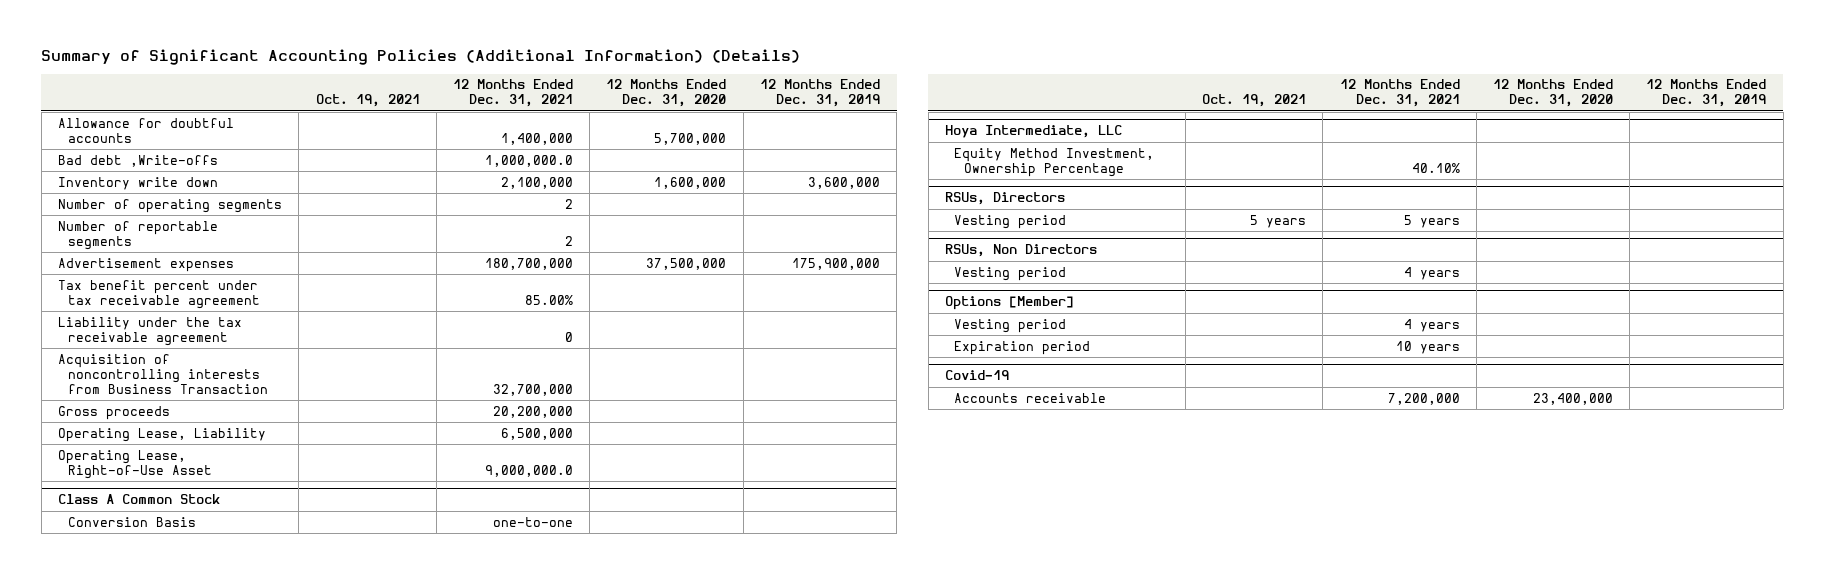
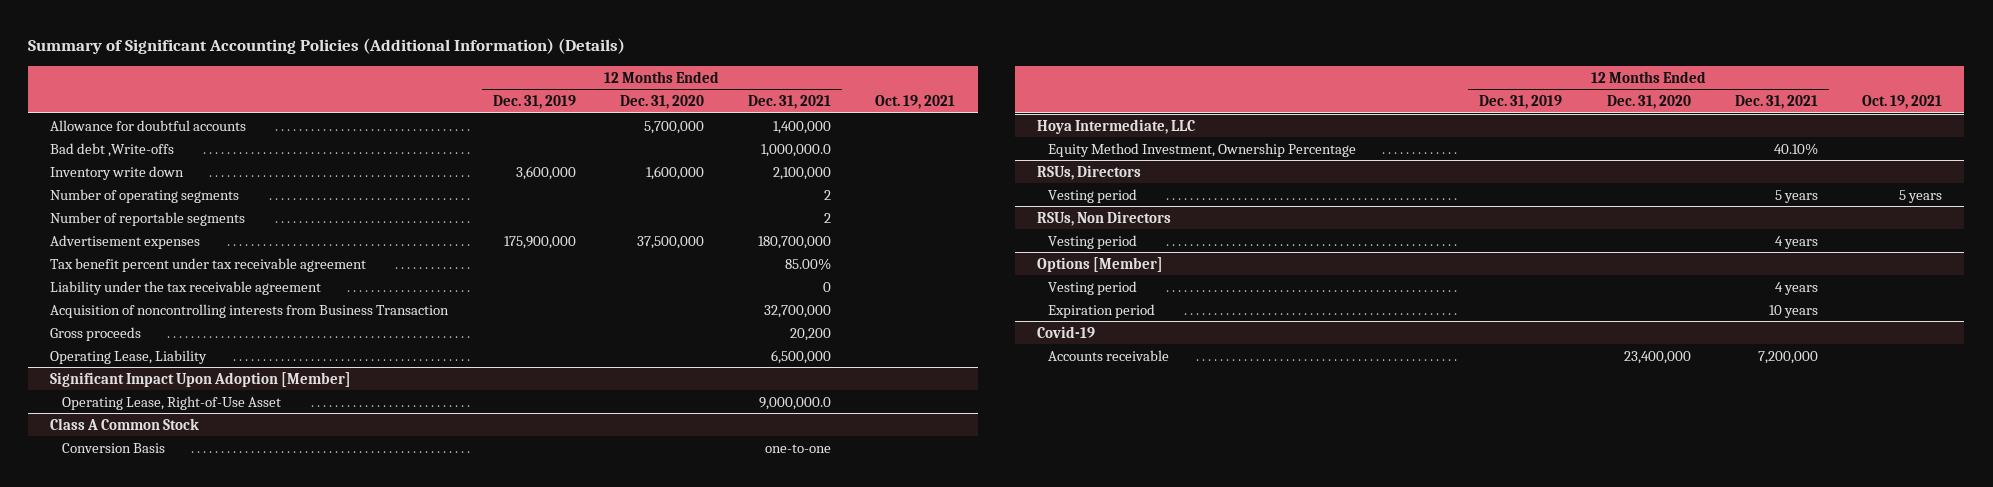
[492,405,573,418] 20,200,000 -> [790,327,832,341] 20,200
none -> [50,371,352,387] Significant Impact Upon Adoption [Member]

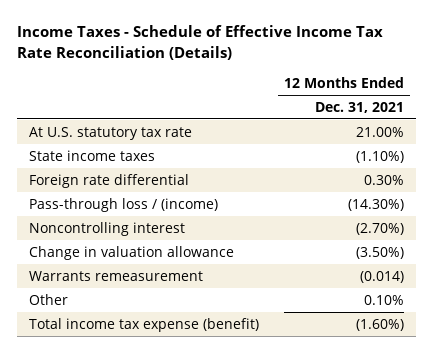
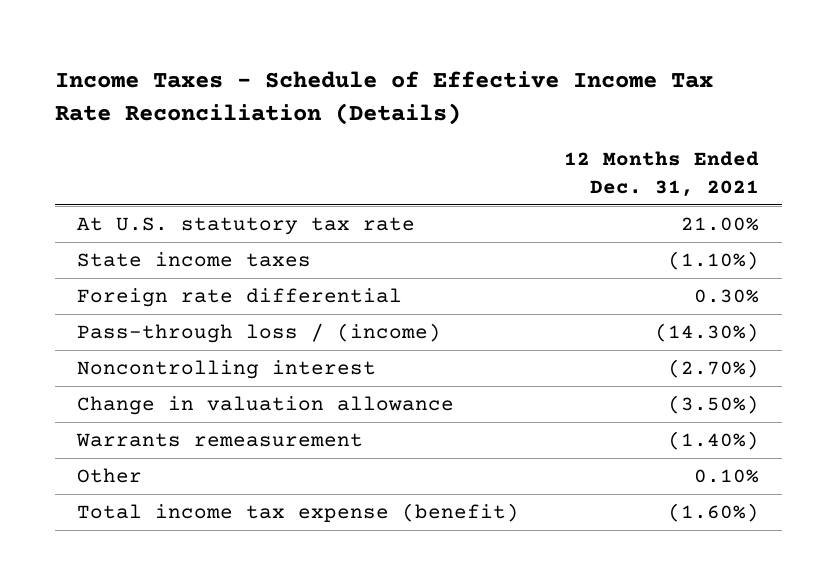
[359,270,404,283] (0.014) -> [668,431,760,451] (1.40%)

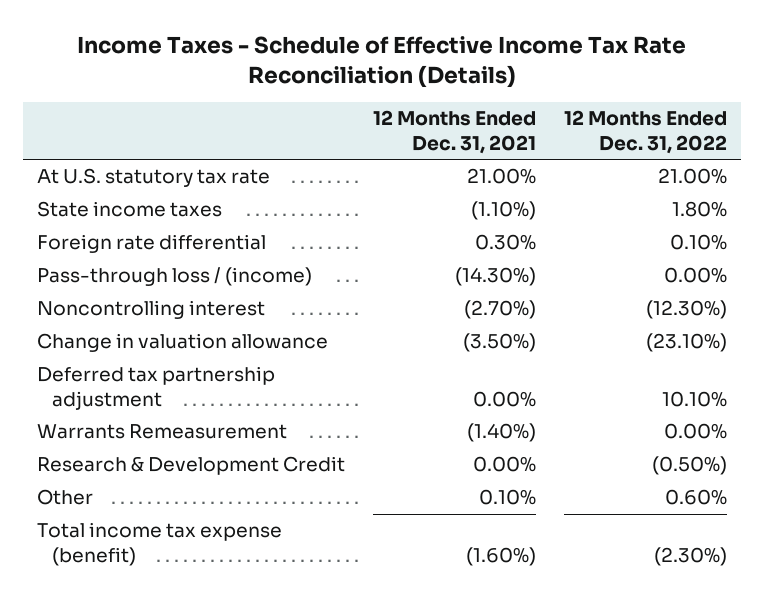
none -> [563,109,727,154] 12 Months Ended Dec. 31, 2022
none -> [37,366,276,411] Deferred tax partnership adjustment
[76,433,364,448] Warrants remeasurement -> [37,424,288,440] Warrants Remeasurement
none -> [37,456,346,476] Research & Development Credit

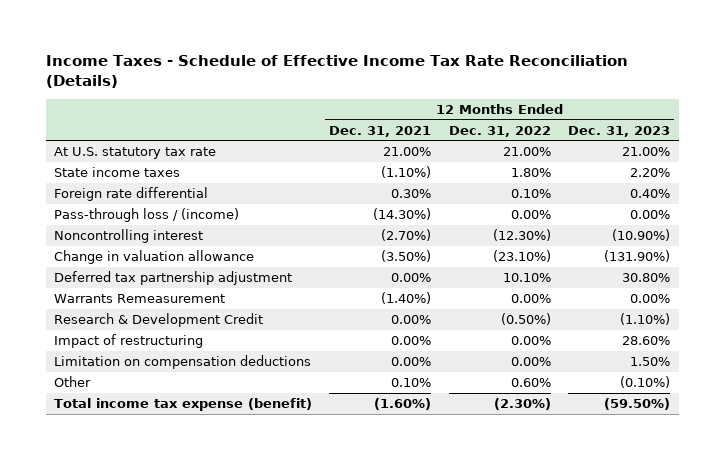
none -> [567,125,670,137] Dec. 31, 2023
none -> [54,334,204,349] Impact of restructuring
none -> [54,355,312,370] Limitation on compensation deductions

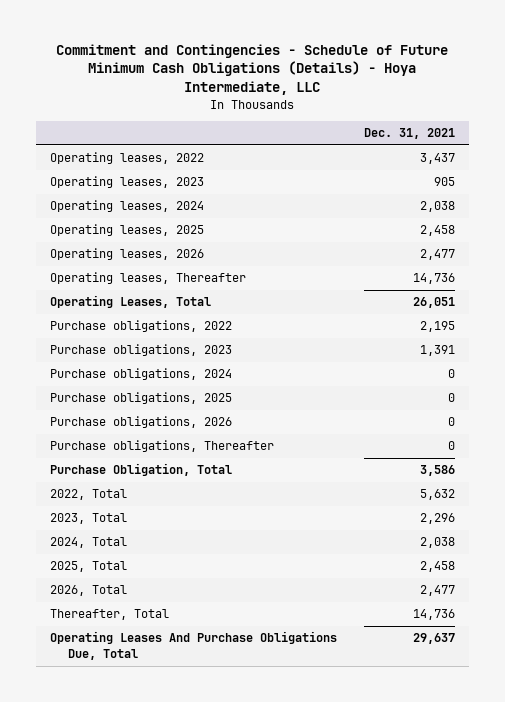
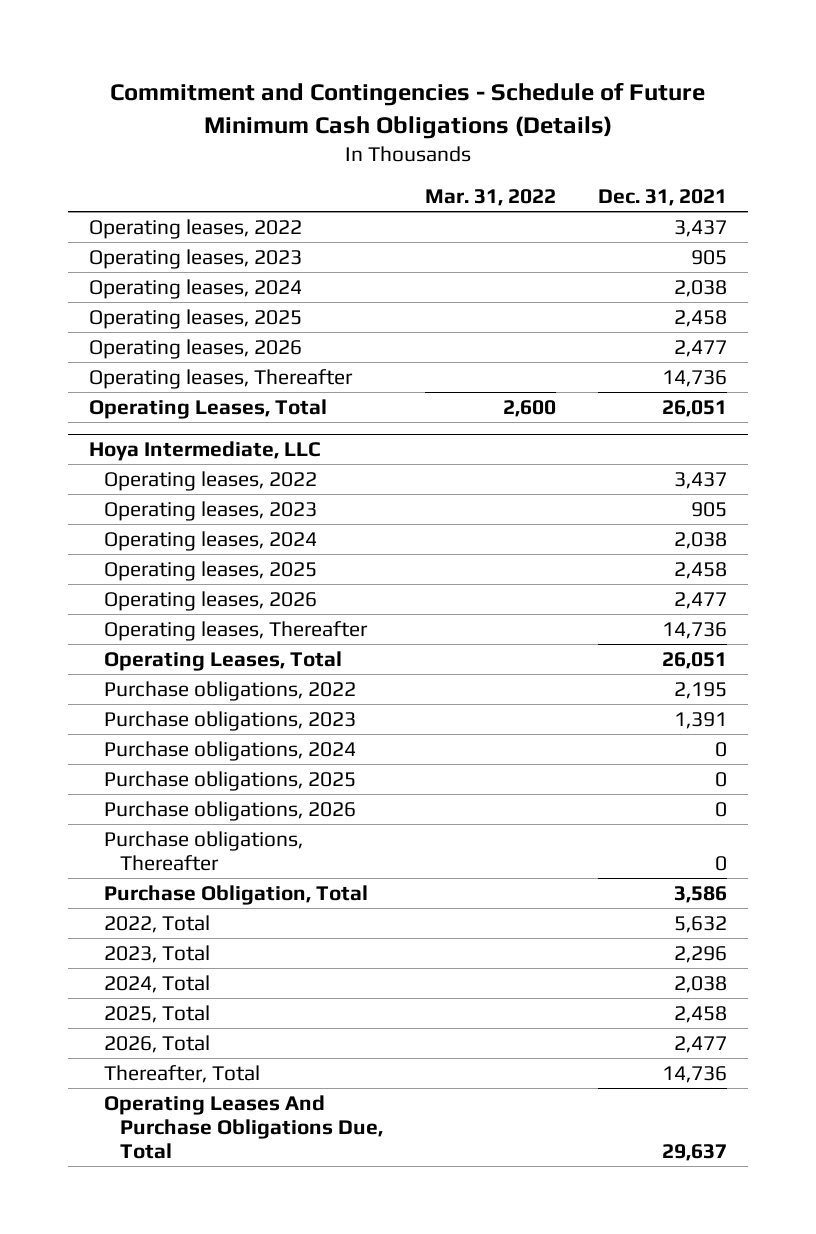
[56,43,449,96] Commitment and Contingencies - Schedule of Future Minimum Cash Obligations (Details) - Hoya Intermediate, LLC -> [109,82,705,139] Commitment and Contingencies - Schedule of Future Minimum Cash Obligations (Details)
none -> [424,189,556,207] Mar. 31, 2022
none -> [88,440,321,461] Hoya Intermediate, LLC
none -> [104,470,318,491] Operating leases, 2022
none -> [104,500,318,521] Operating leases, 2023
none -> [104,530,318,551] Operating leases, 2024
none -> [104,560,318,581] Operating leases, 2025
none -> [104,590,318,611] Operating leases, 2026
none -> [104,620,369,641] Operating leases, Thereafter
none -> [104,650,343,671] Operating Leases, Total

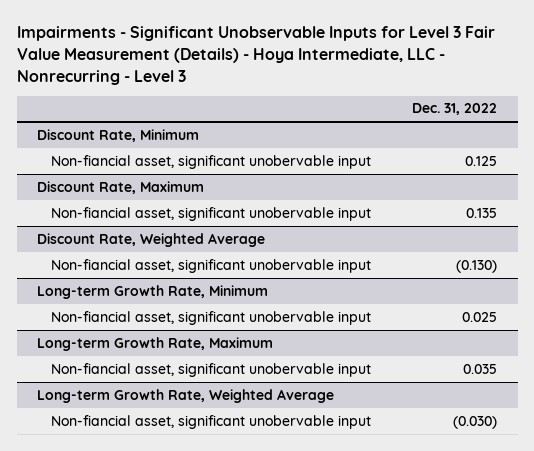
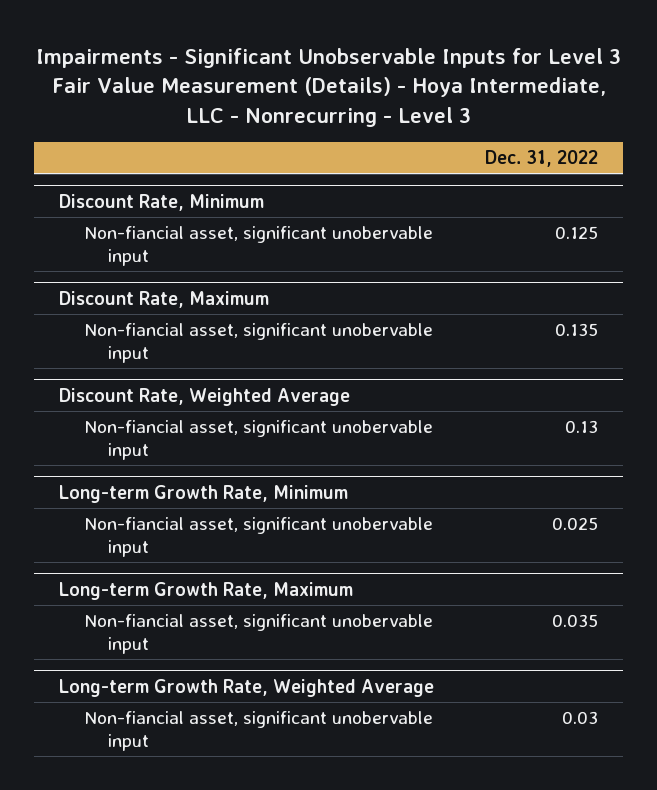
[455,259,497,273] (0.130) -> [564,420,598,434] 0.13
[452,415,497,429] (0.030) -> [561,711,598,725] 0.03

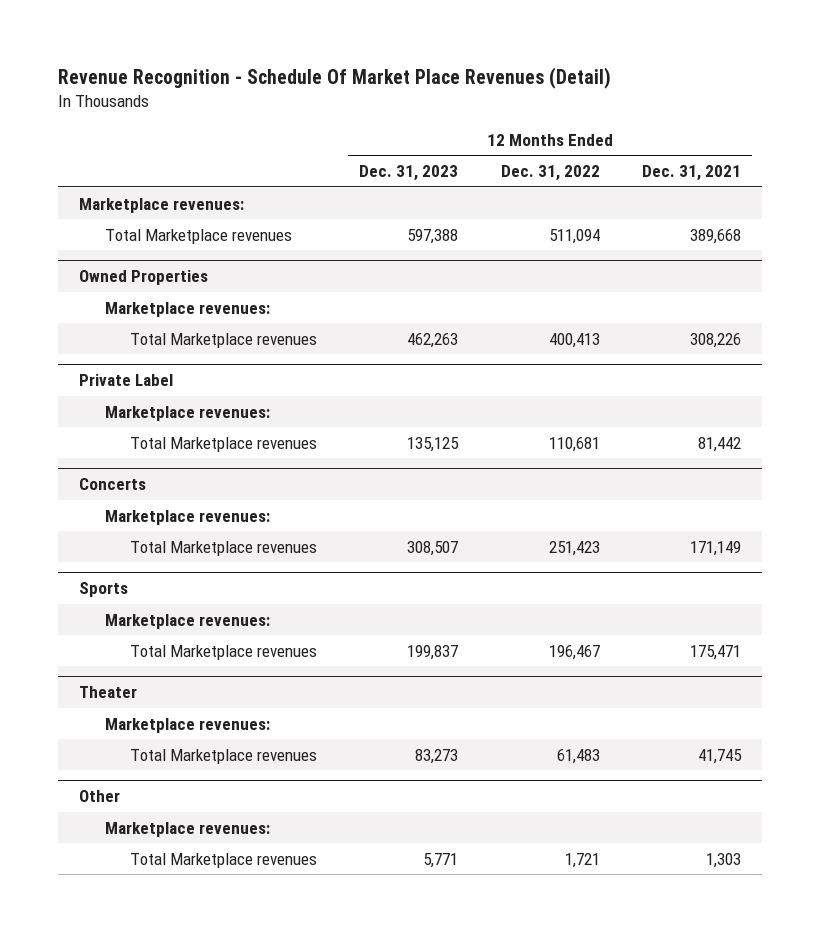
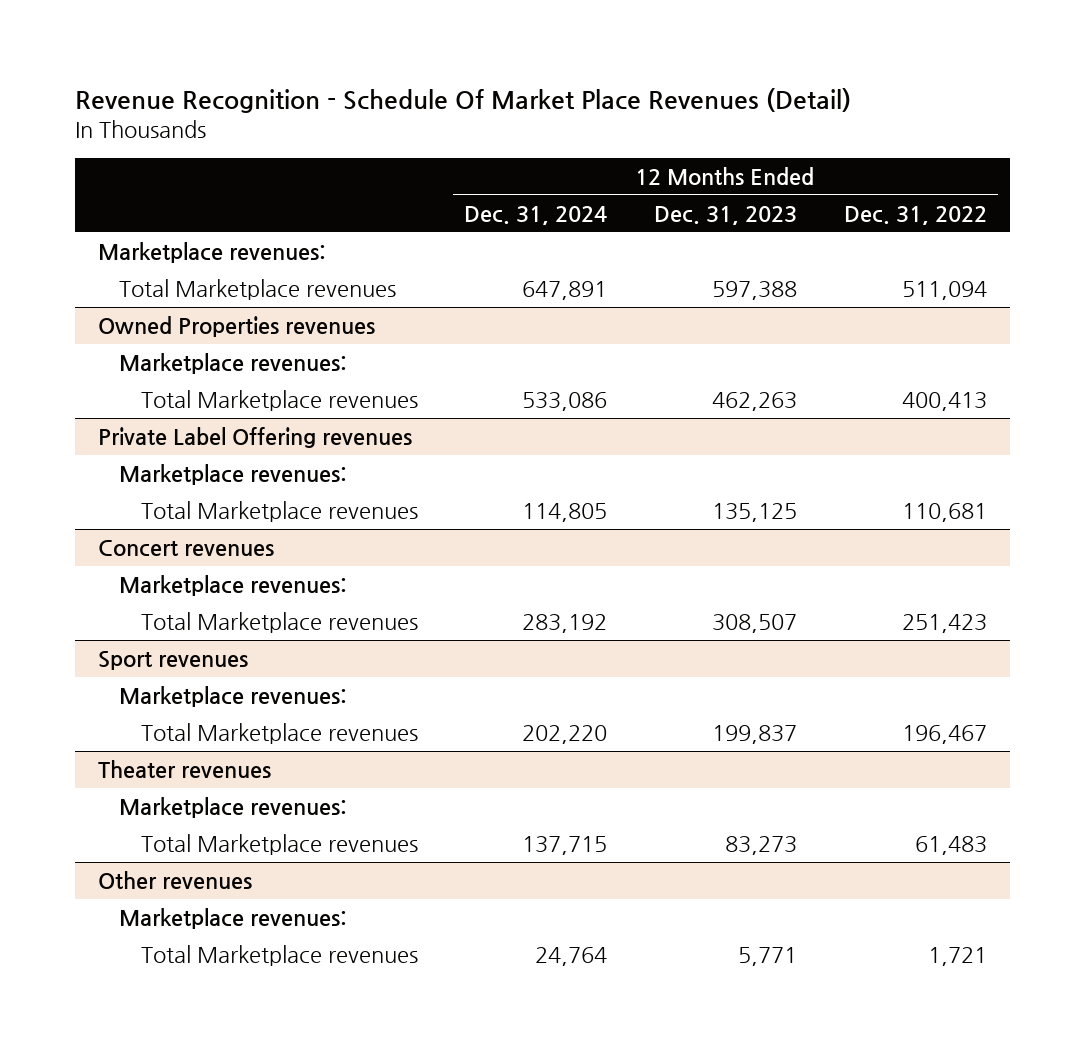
[642,164,742,181] Dec. 31, 2021 -> none
none -> [464,205,608,225] Dec. 31, 2024
[79,270,209,286] Owned Properties -> [97,315,375,337] Owned Properties revenues
[79,374,174,387] Private Label -> [97,426,412,448] Private Label Offering revenues
[79,478,147,491] Concerts -> [97,539,274,557] Concert revenues
[79,582,129,598] Sports -> [97,650,248,670] Sport revenues
[79,686,138,699] Theater -> [97,759,271,778] Theater revenues
[79,790,121,803] Other -> [97,870,252,889] Other revenues

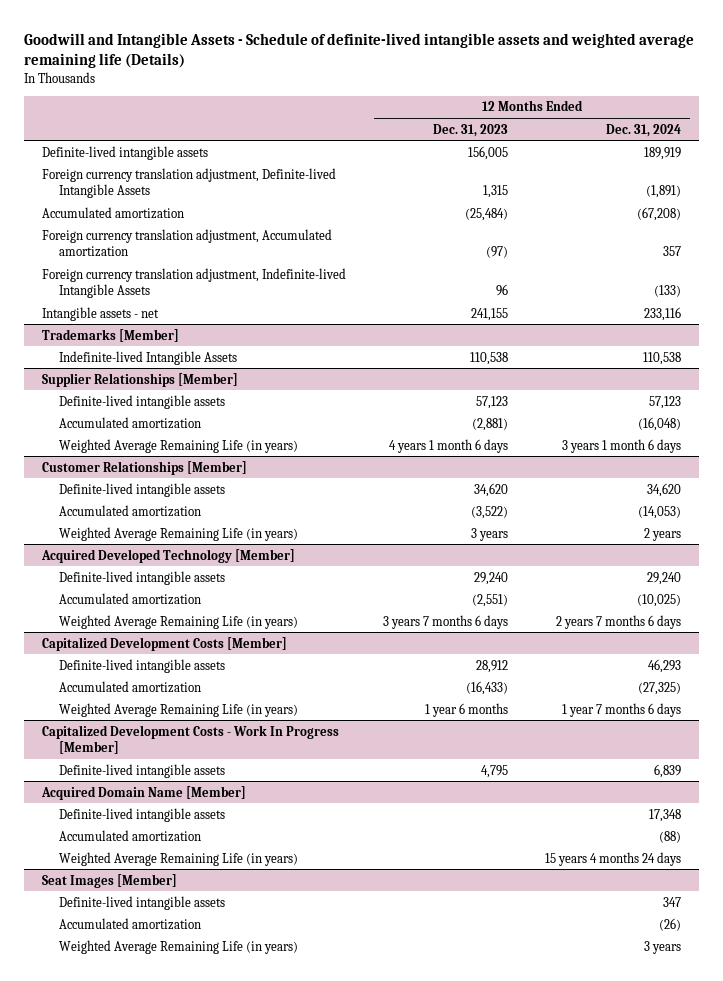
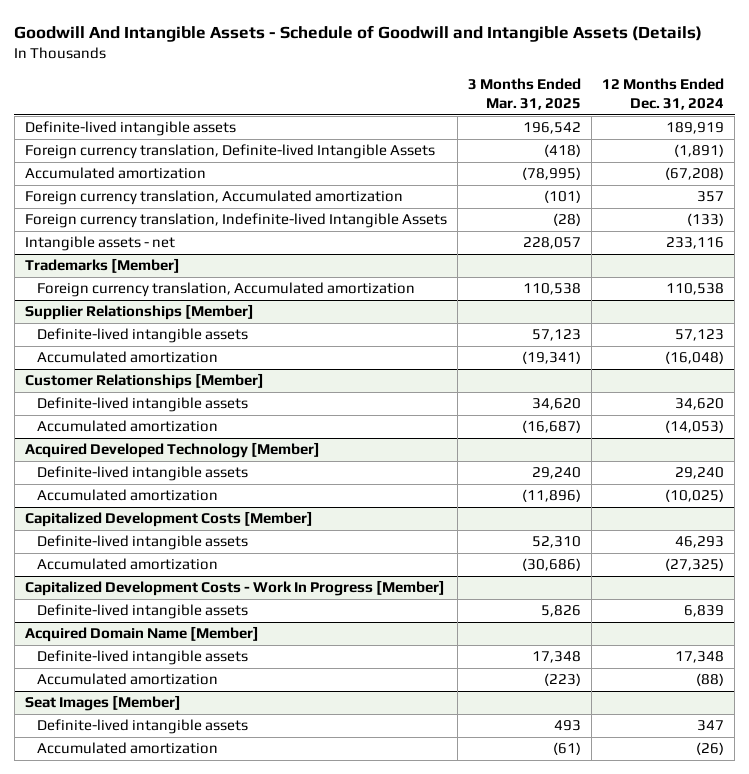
[24,32,695,68] Goodwill and Intangible Assets - Schedule of definite-lived intangible assets and weighted average remaining life (Details) -> [14,24,703,42] Goodwill And Intangible Assets - Schedule of Goodwill and Intangible Assets (Details)
[433,123,509,137] Dec. 31, 2023 -> none
none -> [468,78,582,111] 3 Months Ended Mar. 31, 2025
[42,167,337,199] Foreign currency translation adjustment, Definite-lived Intangible Assets -> [24,144,435,160] Foreign currency translation, Definite-lived Intangible Assets
[42,228,333,258] Foreign currency translation adjustment, Accumulated amortization -> [24,190,403,206] Foreign currency translation, Accumulated amortization
[42,267,347,299] Foreign currency translation adjustment, Indefinite-lived Intangible Assets -> [24,213,447,229] Foreign currency translation, Indefinite-lived Intangible Assets
[58,350,237,365] Indefinite-lived Intangible Assets -> [36,282,415,298] Foreign currency translation, Accumulated amortization
[58,438,298,453] Weighted Average Remaining Life (in years) -> none
[58,526,298,541] Weighted Average Remaining Life (in years) -> none
[58,614,298,629] Weighted Average Remaining Life (in years) -> none
[58,702,298,717] Weighted Average Remaining Life (in years) -> none
[58,851,298,866] Weighted Average Remaining Life (in years) -> none
[58,939,298,954] Weighted Average Remaining Life (in years) -> none

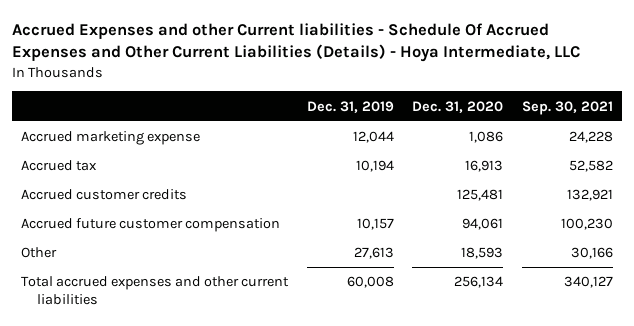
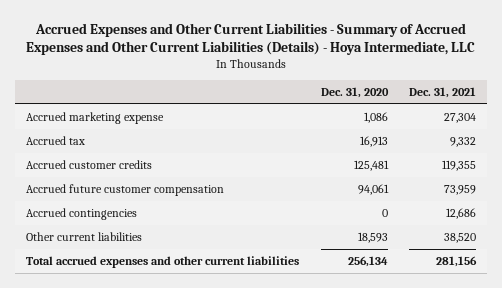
[11,22,580,63] Accrued Expenses and other Current liabilities - Schedule Of Accrued Expenses and Other Current Liabilities (Details) - Hoya Intermediate, LLC -> [26,22,476,56] Accrued Expenses and Other Current Liabilities - Summary of Accrued Expenses and Other Current Liabilities (Details) - Hoya Intermediate, LLC
[306,100,394,113] Dec. 31, 2019 -> none
[522,100,614,115] Sep. 30, 2021 -> none
none -> [409,86,477,98] Dec. 31, 2021
none -> [25,207,137,220] Accrued contingencies
[21,247,58,259] Other -> [25,231,142,241] Other current liabilities

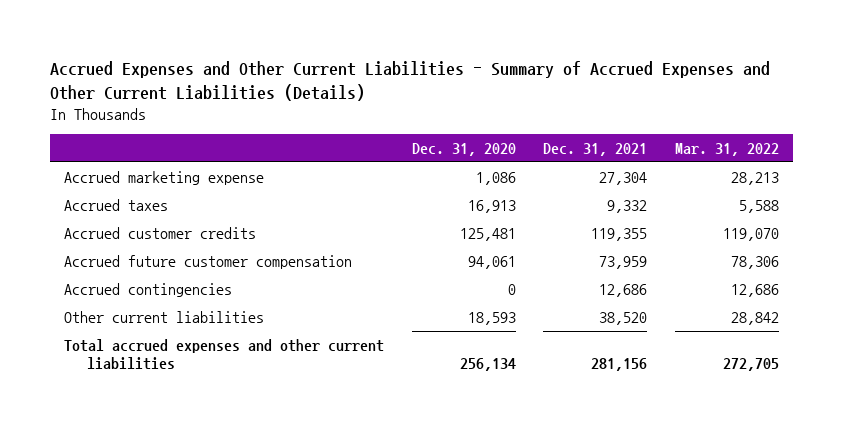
[26,22,476,56] Accrued Expenses and Other Current Liabilities - Summary of Accrued Expenses and Other Current Liabilities (Details) - Hoya Intermediate, LLC -> [50,60,771,101] Accrued Expenses and Other Current Liabilities - Summary of Accrued Expenses and Other Current Liabilities (Details)
none -> [675,142,780,156] Mar. 31, 2022
[25,135,85,145] Accrued tax -> [63,198,168,211] Accrued taxes

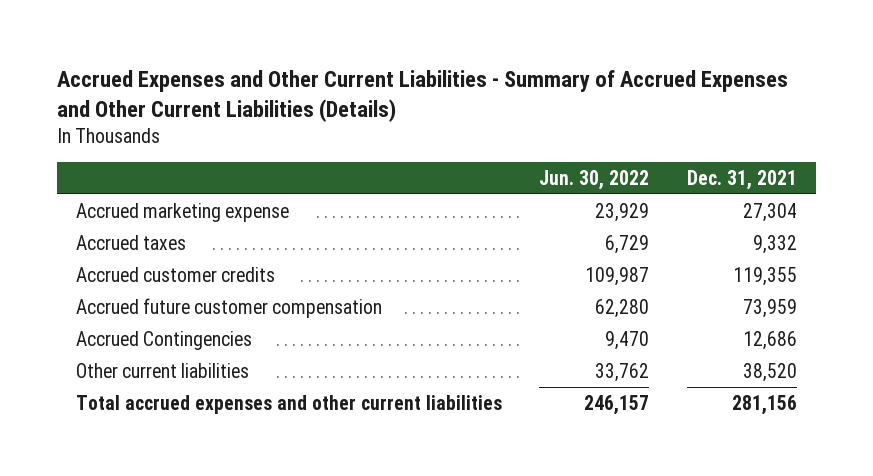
[411,142,516,156] Dec. 31, 2020 -> none
[675,142,780,156] Mar. 31, 2022 -> none
none -> [539,170,650,191] Jun. 30, 2022
[63,282,232,297] Accrued contingencies -> [75,330,252,350] Accrued Contingencies

